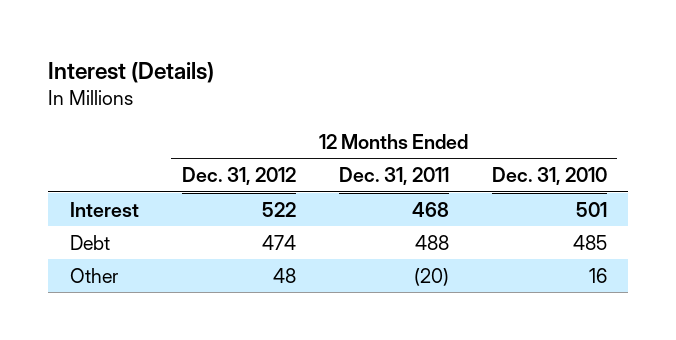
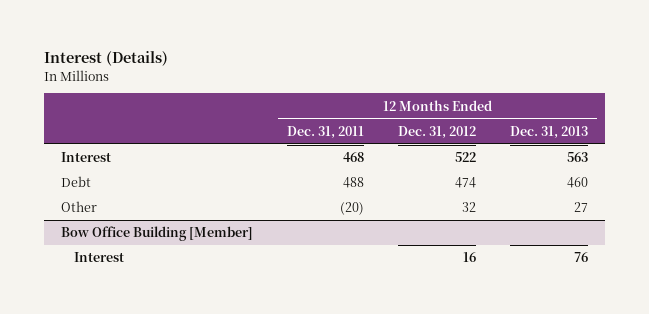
[491,167,607,186] Dec. 31, 2010 -> none
none -> [510,125,589,139] Dec. 31, 2013
[272,267,296,283] 48 -> [462,202,477,213] 32
none -> [60,226,253,242] Bow Office Building [Member]
none -> [74,252,125,263] Interest

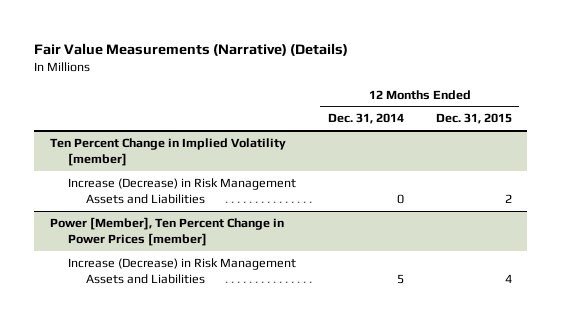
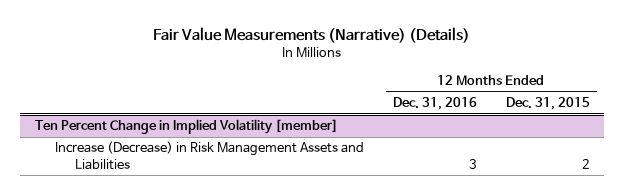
[327,113,404,125] Dec. 31, 2014 -> none
none -> [392,97,477,111] Dec. 31, 2016
[50,216,285,246] Power [Member], Ten Percent Change in Power Prices [member] -> none
[68,257,297,284] Increase (Decrease) in Risk Management Assets and Liabilities -> none

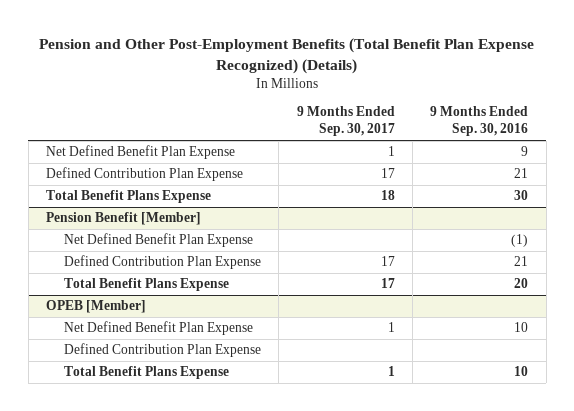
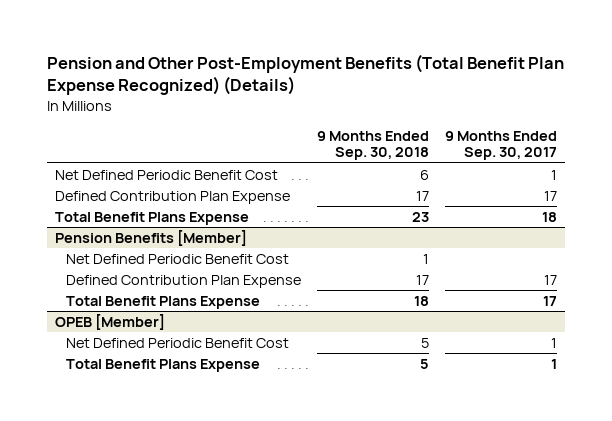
[430,106,529,137] 9 Months Ended Sep. 30, 2016 -> none
none -> [317,130,430,161] 9 Months Ended Sep. 30, 2018
[46,145,236,160] Net Defined Benefit Plan Expense -> [54,169,278,180] Net Defined Periodic Benefit Cost
[46,212,202,226] Pension Benefit [Member] -> [54,229,247,246] Pension Benefits [Member]
[63,233,253,248] Net Defined Benefit Plan Expense -> [66,253,290,264] Net Defined Periodic Benefit Cost
[63,343,261,358] Defined Contribution Plan Expense -> none
[63,321,253,336] Net Defined Benefit Plan Expense -> [66,337,290,348] Net Defined Periodic Benefit Cost

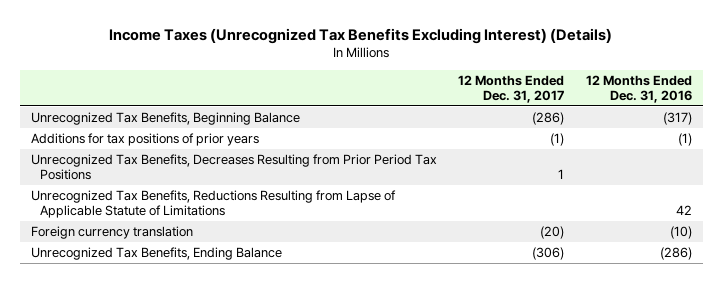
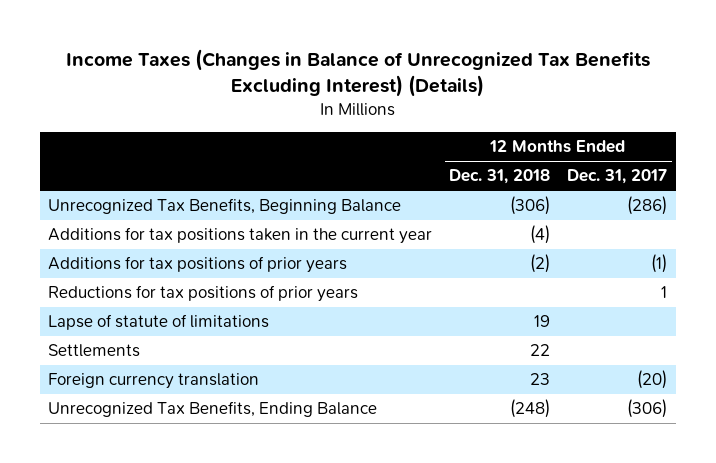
[109,27,613,44] Income Taxes (Unrecognized Tax Benefits Excluding Interest) (Details) -> [65,48,650,98] Income Taxes (Changes in Balance of Unrecognized Tax Benefits Excluding Interest) (Details)
[586,74,693,104] 12 Months Ended Dec. 31, 2016 -> none
none -> [449,169,551,185] Dec. 31, 2018
none -> [48,227,433,245] Additions for tax positions taken in the current year
[30,153,437,181] Unrecognized Tax Benefits, Decreases Resulting from Prior Period Tax Positions -> [48,285,359,303] Reductions for tax positions of prior years
[30,189,396,219] Unrecognized Tax Benefits, Reductions Resulting from Lapse of Applicable Statute of Limitations -> [48,314,270,331] Lapse of statute of limitations
none -> [48,344,141,358] Settlements

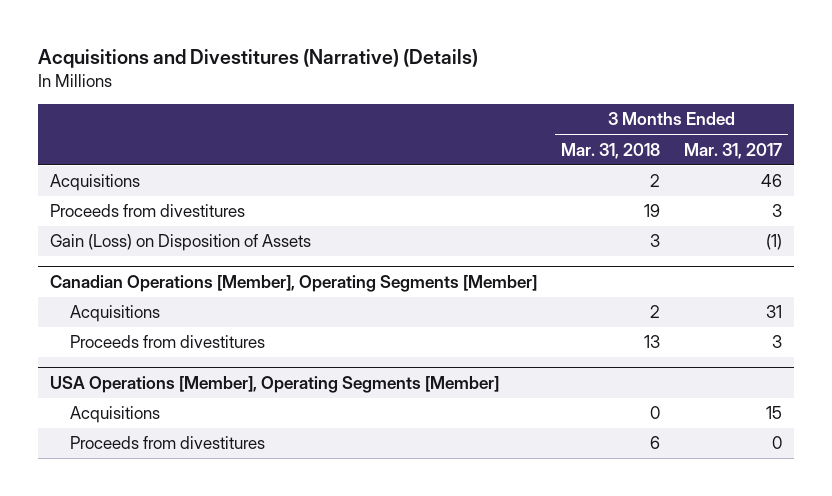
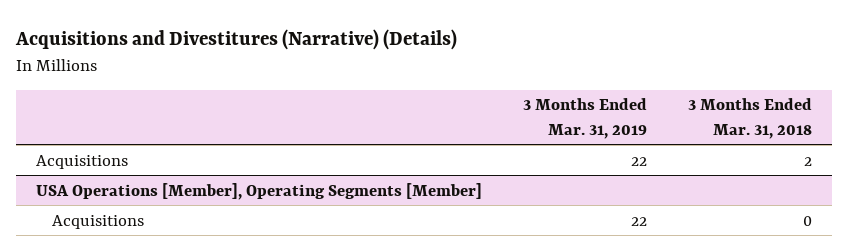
[684,142,783,159] Mar. 31, 2017 -> none
none -> [523,98,648,139] 3 Months Ended Mar. 31, 2019
[49,204,245,218] Proceeds from divestitures -> none
[49,234,311,252] Gain (Loss) on Disposition of Assets -> none
[49,274,537,292] Canadian Operations [Member], Operating Segments [Member] -> none
[70,305,161,323] Acquisitions -> none
[70,335,266,349] Proceeds from divestitures -> none
[70,436,266,450] Proceeds from divestitures -> none

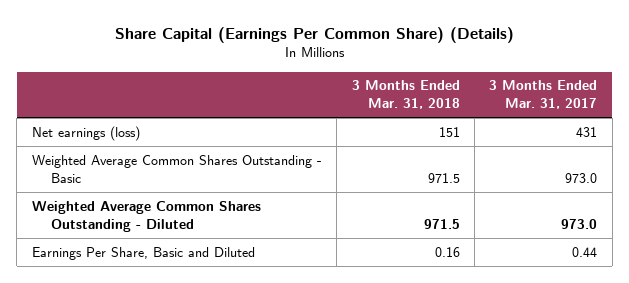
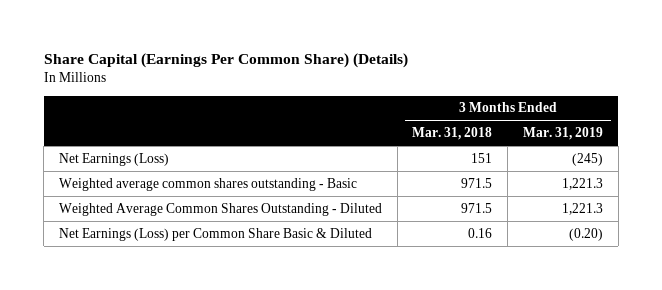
[489,80,598,110] 3 Months Ended Mar. 31, 2017 -> none
none -> [523,127,604,141] Mar. 31, 2019
[31,125,140,141] Net earnings (loss) -> [58,152,169,166] Net Earnings (Loss)
[31,154,322,183] Weighted Average Common Shares Outstanding - Basic -> [58,177,357,191] Weighted average common shares outstanding - Basic
[31,246,255,260] Earnings Per Share, Basic and Diluted -> [58,227,372,241] Net Earnings (Loss) per Common Share Basic & Diluted

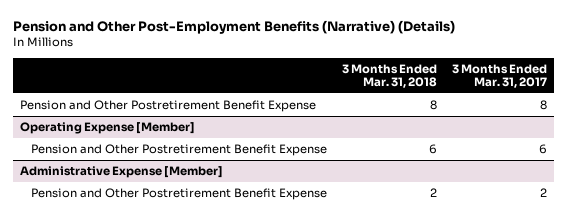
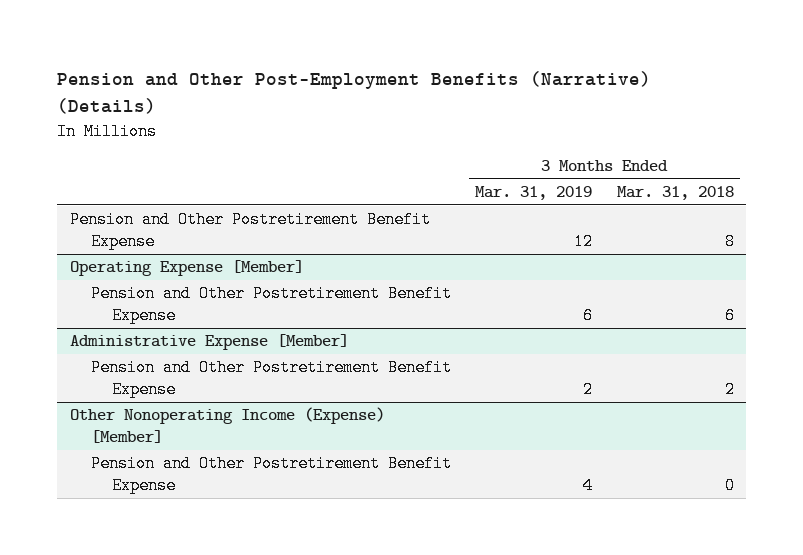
[451,63,547,89] 3 Months Ended Mar. 31, 2017 -> none
none -> [475,186,593,201] Mar. 31, 2019
none -> [69,407,385,443] Other Nonoperating Income (Expense) [Member]
none -> [90,455,452,494] Pension and Other Postretirement Benefit Expense

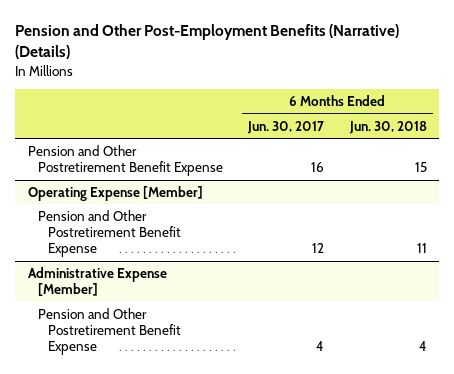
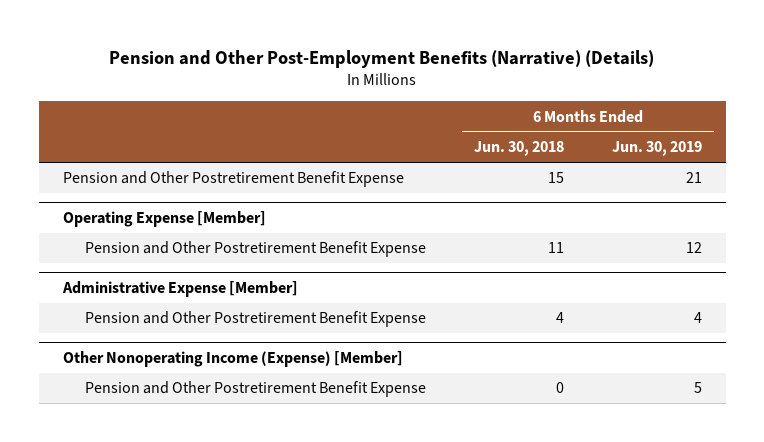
[247,120,325,134] Jun. 30, 2017 -> none
none -> [611,141,702,157] Jun. 30, 2019
none -> [62,351,403,368] Other Nonoperating Income (Expense) [Member]
none -> [84,381,426,398] Pension and Other Postretirement Benefit Expense

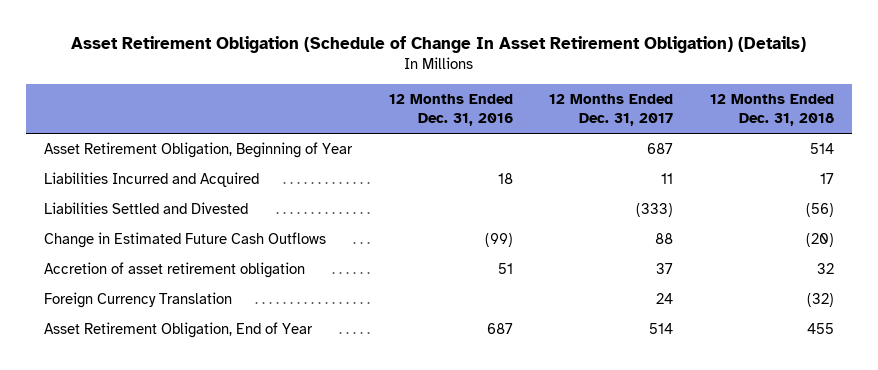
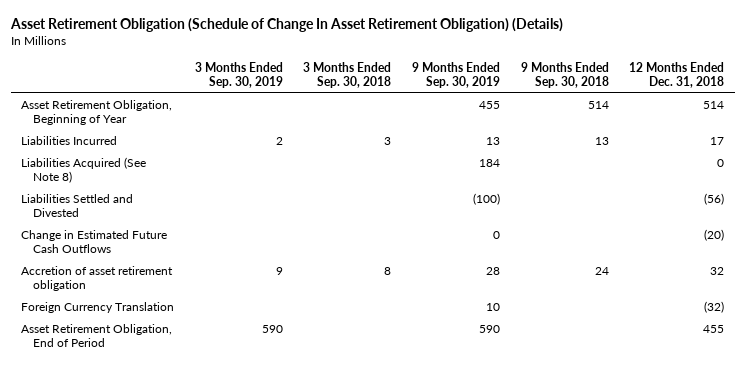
[388,94,513,127] 12 Months Ended Dec. 31, 2016 -> none
[549,94,674,127] 12 Months Ended Dec. 31, 2017 -> none
none -> [194,61,283,88] 3 Months Ended Sep. 30, 2019
none -> [303,61,392,88] 3 Months Ended Sep. 30, 2018
none -> [412,61,501,88] 9 Months Ended Sep. 30, 2019
none -> [520,61,609,88] 9 Months Ended Sep. 30, 2018
[44,172,260,188] Liabilities Incurred and Acquired -> [21,136,118,146] Liabilities Incurred
none -> [21,157,147,184] Liabilities Acquired (See Note 8)
[44,322,314,339] Asset Retirement Obligation, End of Year -> [21,324,173,348] Asset Retirement Obligation, End of Period

